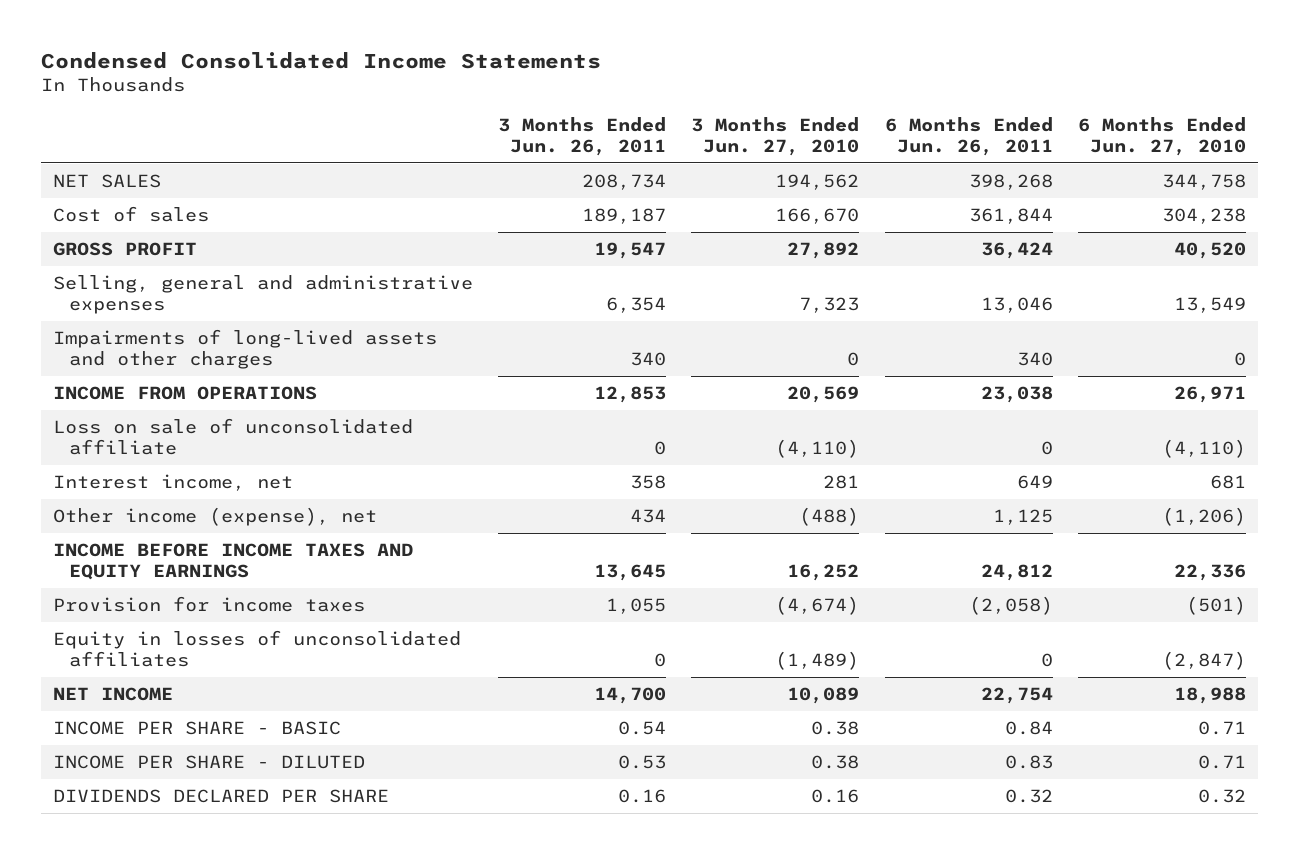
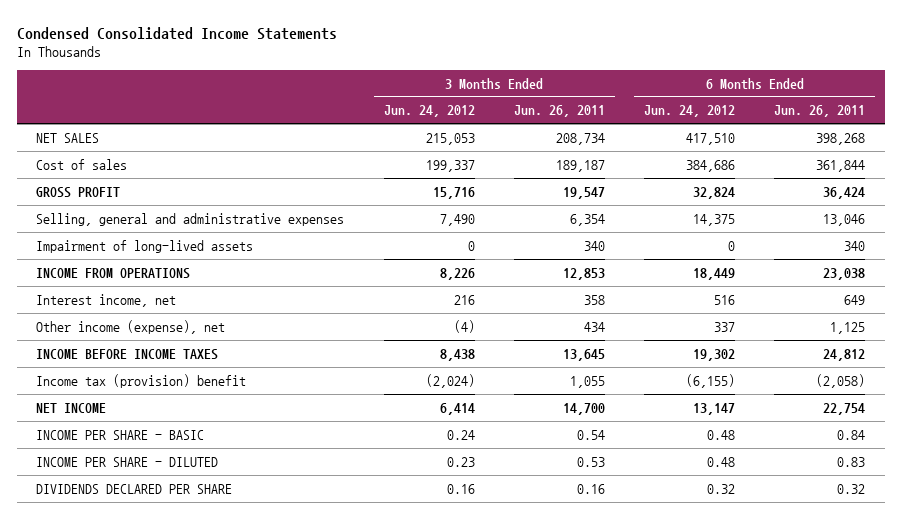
[691,117,860,156] 3 Months Ended Jun. 27, 2010 -> none
[1077,117,1246,156] 6 Months Ended Jun. 27, 2010 -> none
none -> [383,105,475,118] Jun. 24, 2012
none -> [644,105,736,118] Jun. 24, 2012
[53,329,438,369] Impairments of long-lived assets and other charges -> [36,239,254,253] Impairment of long-lived assets
[53,418,414,455] Loss on sale of unconsolidated affiliate -> none
[53,630,462,667] Equity in losses of unconsolidated affiliates -> none
[53,543,414,580] INCOME BEFORE INCOME TAXES AND EQUITY EARNINGS -> [36,348,219,360] INCOME BEFORE INCOME TAXES
[53,596,366,613] Provision for income taxes -> [36,373,247,388] Income tax (provision) benefit

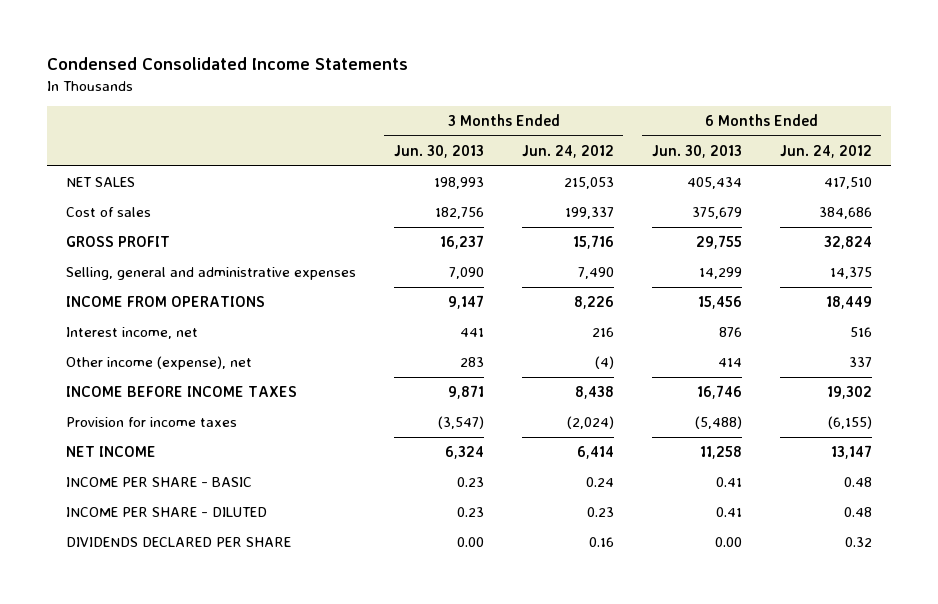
[513,105,605,118] Jun. 26, 2011 -> none
[774,105,866,118] Jun. 26, 2011 -> none
none -> [393,144,484,158] Jun. 30, 2013
none -> [651,144,742,158] Jun. 30, 2013
[36,239,254,253] Impairment of long-lived assets -> none
[36,373,247,388] Income tax (provision) benefit -> [65,417,237,428] Provision for income taxes

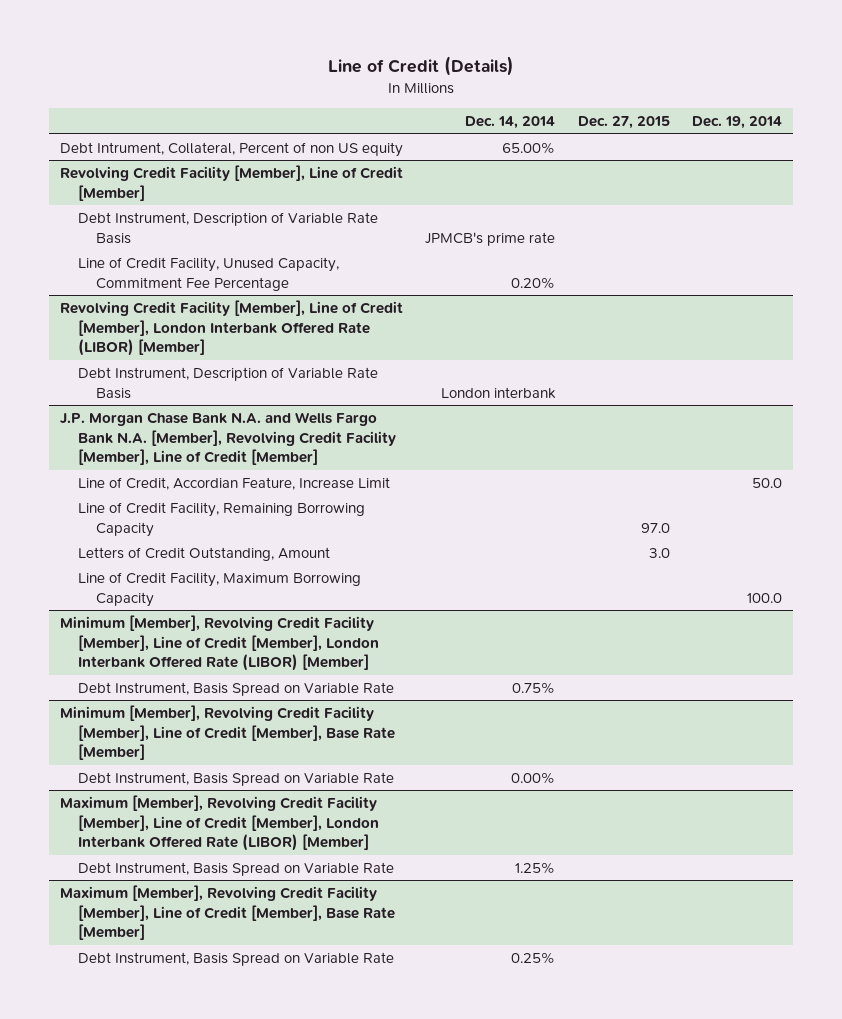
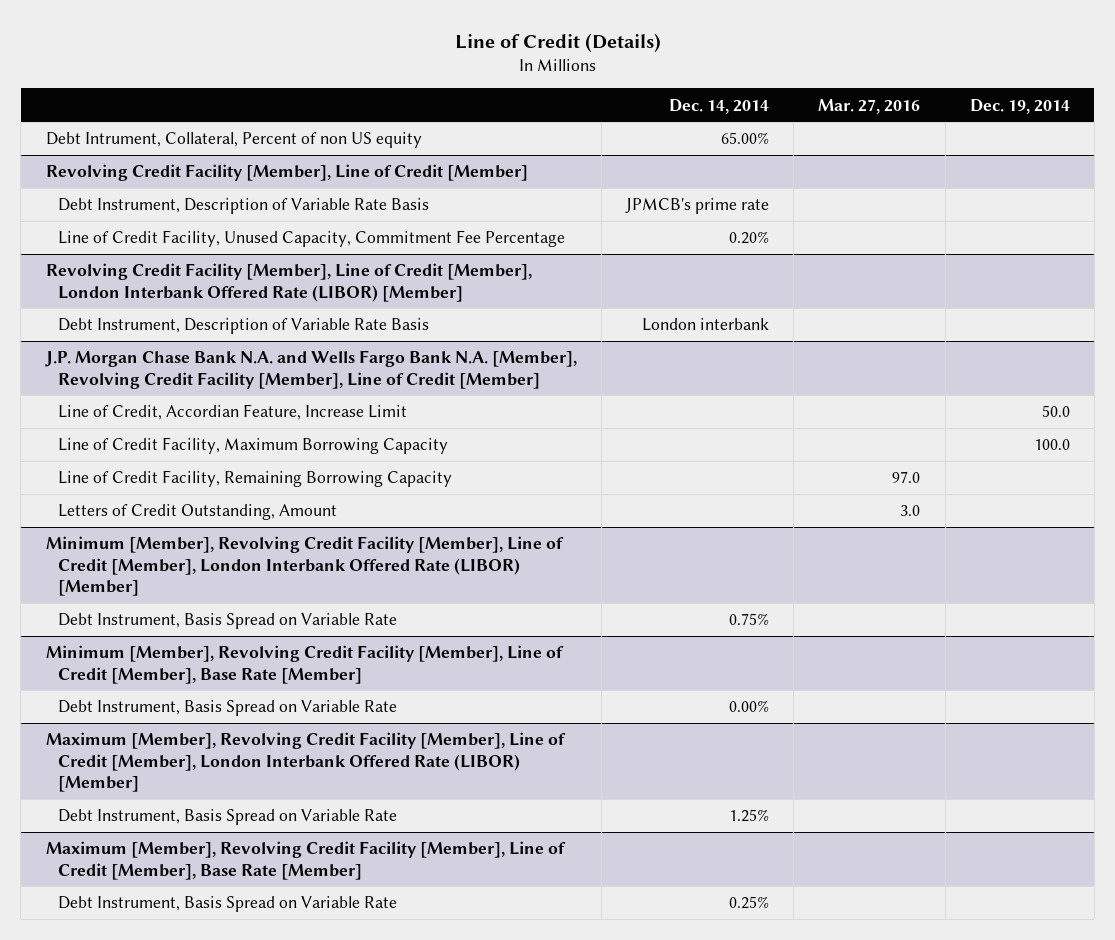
[577,115,670,129] Dec. 27, 2015 -> none
none -> [818,98,921,114] Mar. 27, 2016
[78,571,362,607] Line of Credit Facility, Maximum Borrowing Capacity -> [58,437,449,455] Line of Credit Facility, Maximum Borrowing Capacity

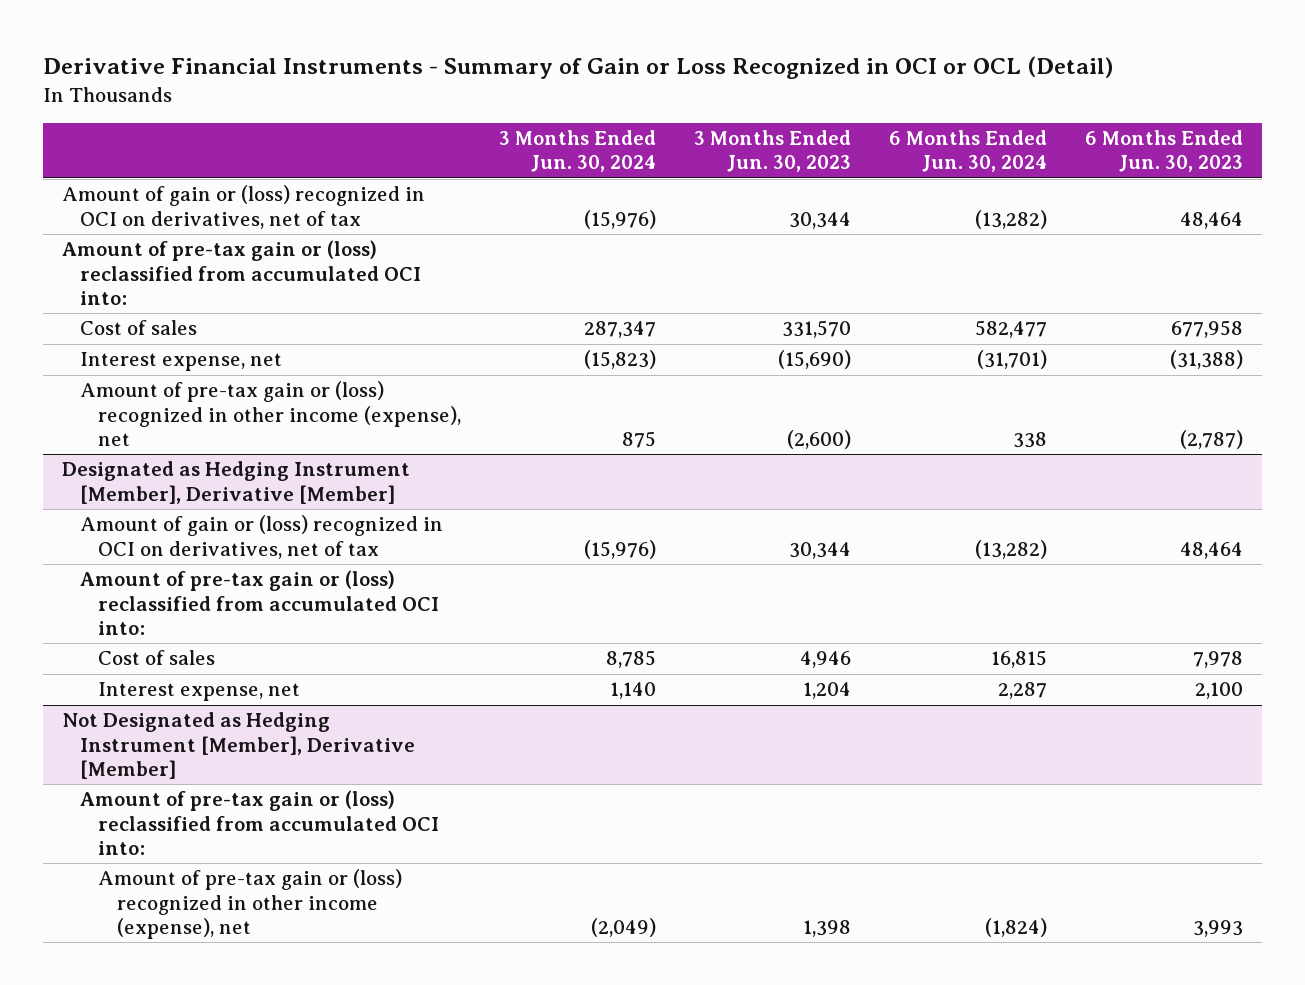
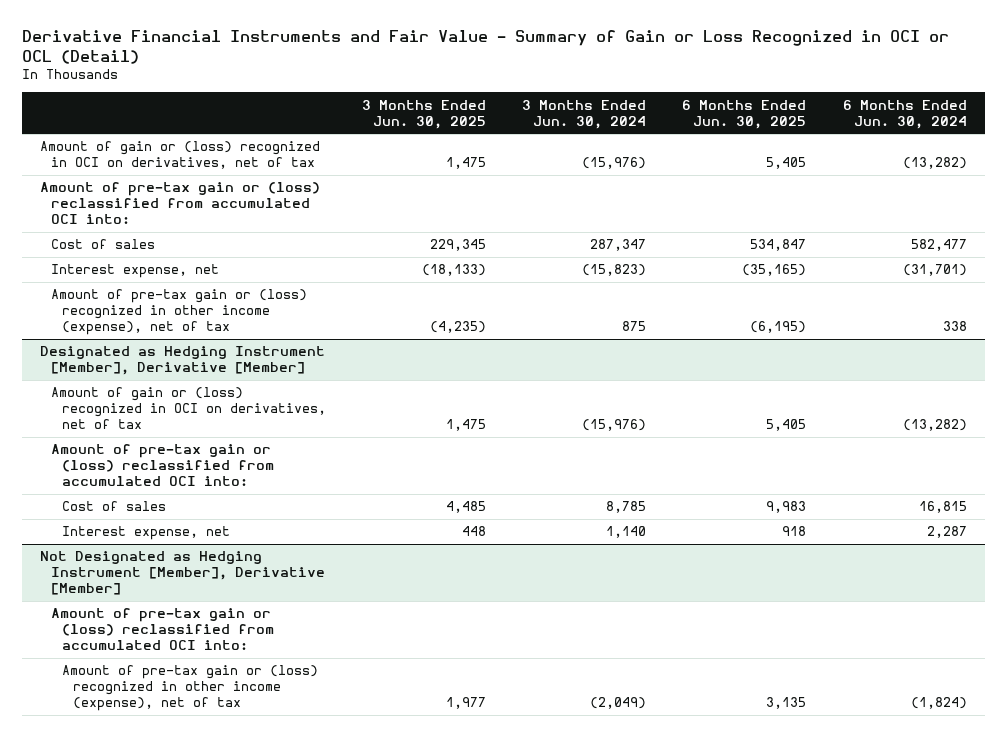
[42,56,1113,80] Derivative Financial Instruments - Summary of Gain or Loss Recognized in OCI or OCL (Detail) -> [21,29,949,64] Derivative Financial Instruments and Fair Value - Summary of Gain or Loss Recognized in OCI or OCL (Detail)
[694,129,852,173] 3 Months Ended Jun. 30, 2023 -> none
[1084,129,1243,173] 6 Months Ended Jun. 30, 2023 -> none
none -> [362,99,487,129] 3 Months Ended Jun. 30, 2025
none -> [682,99,807,129] 6 Months Ended Jun. 30, 2025
[80,381,462,447] Amount of pre-tax gain or (loss) recognized in other income (expense), net -> [50,289,307,336] Amount of pre-tax gain or (loss) recognized in other income (expense), net of tax
[98,869,403,940] Amount of pre-tax gain or (loss) recognized in other income (expense), net -> [61,665,318,712] Amount of pre-tax gain or (loss) recognized in other income (expense), net of tax

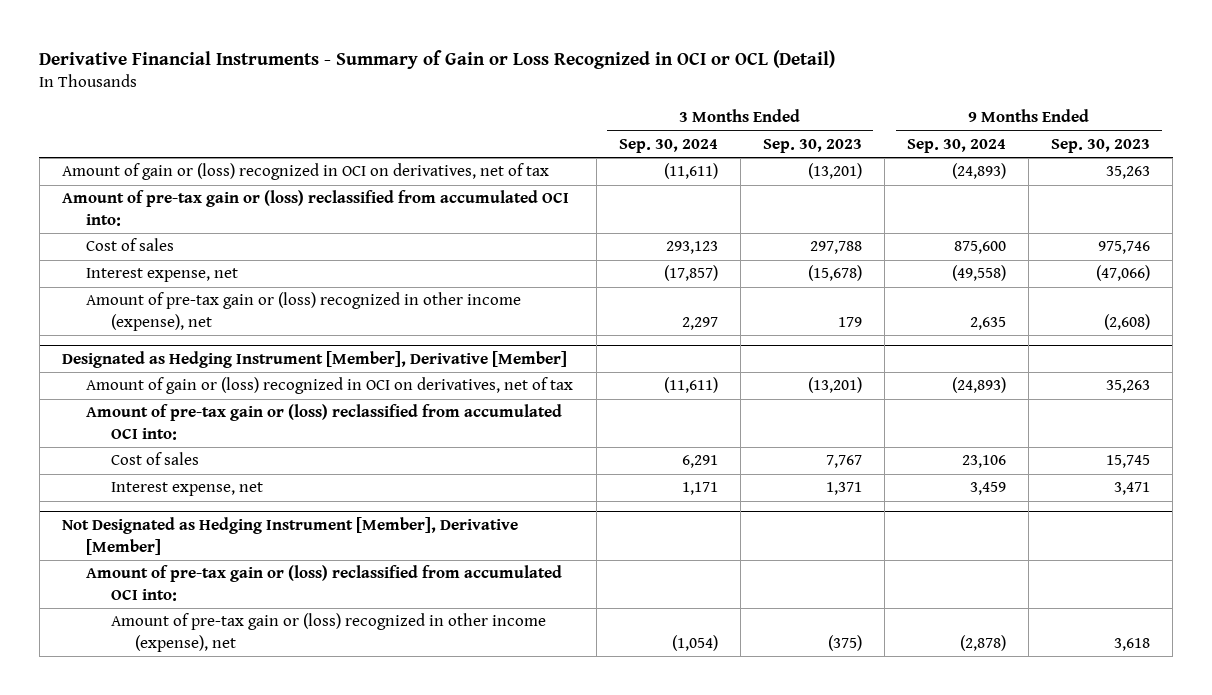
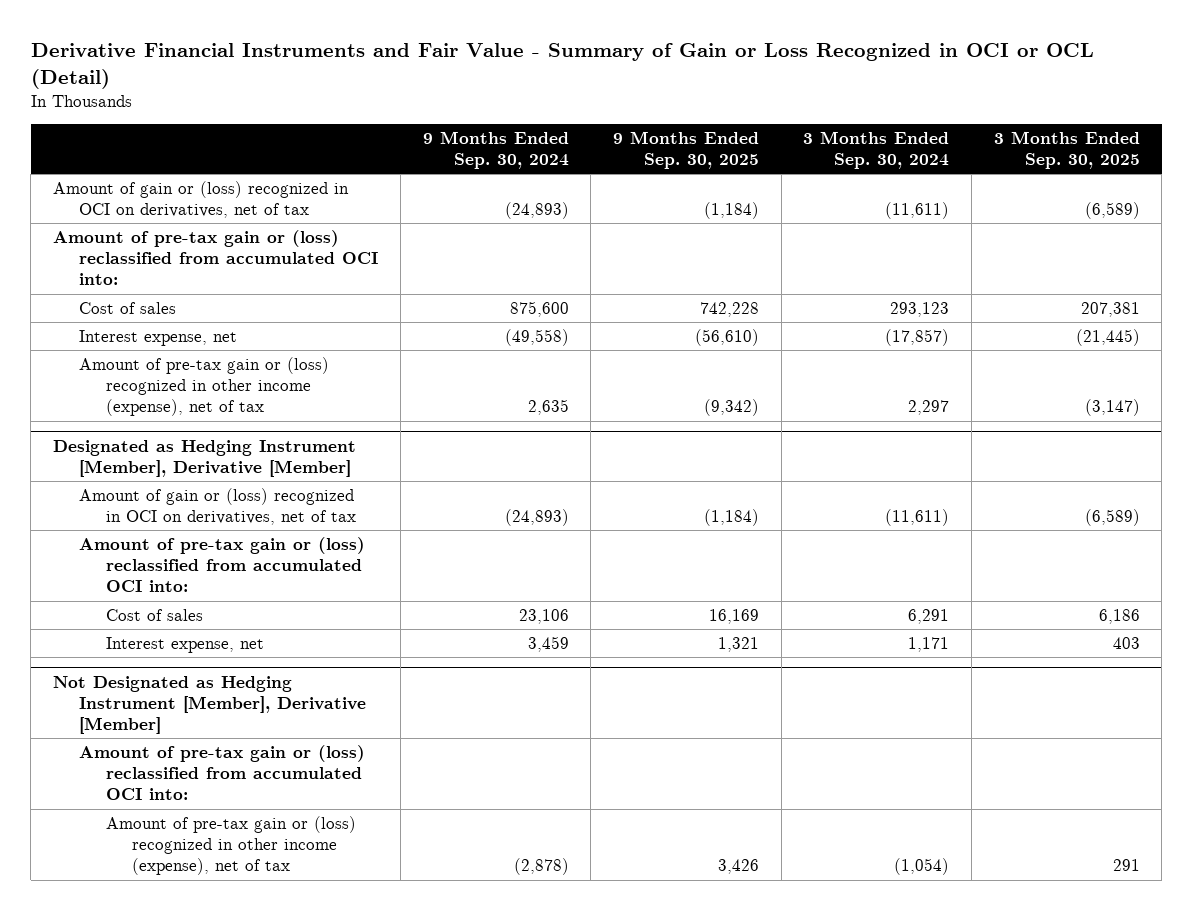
[39,50,836,70] Derivative Financial Instruments - Summary of Gain or Loss Recognized in OCI or OCL (Detail) -> [30,43,1094,89] Derivative Financial Instruments and Fair Value - Summary of Gain or Loss Recognized in OCI or OCL (Detail)
[762,139,862,154] Sep. 30, 2023 -> none
[1051,139,1151,154] Sep. 30, 2023 -> none
none -> [612,130,759,169] 9 Months Ended Sep. 30, 2025
none -> [993,130,1140,169] 3 Months Ended Sep. 30, 2025
[86,292,522,331] Amount of pre-tax gain or (loss) recognized in other income (expense), net -> [79,356,330,417] Amount of pre-tax gain or (loss) recognized in other income (expense), net of tax
[110,613,546,652] Amount of pre-tax gain or (loss) recognized in other income (expense), net -> [105,815,356,876] Amount of pre-tax gain or (loss) recognized in other income (expense), net of tax

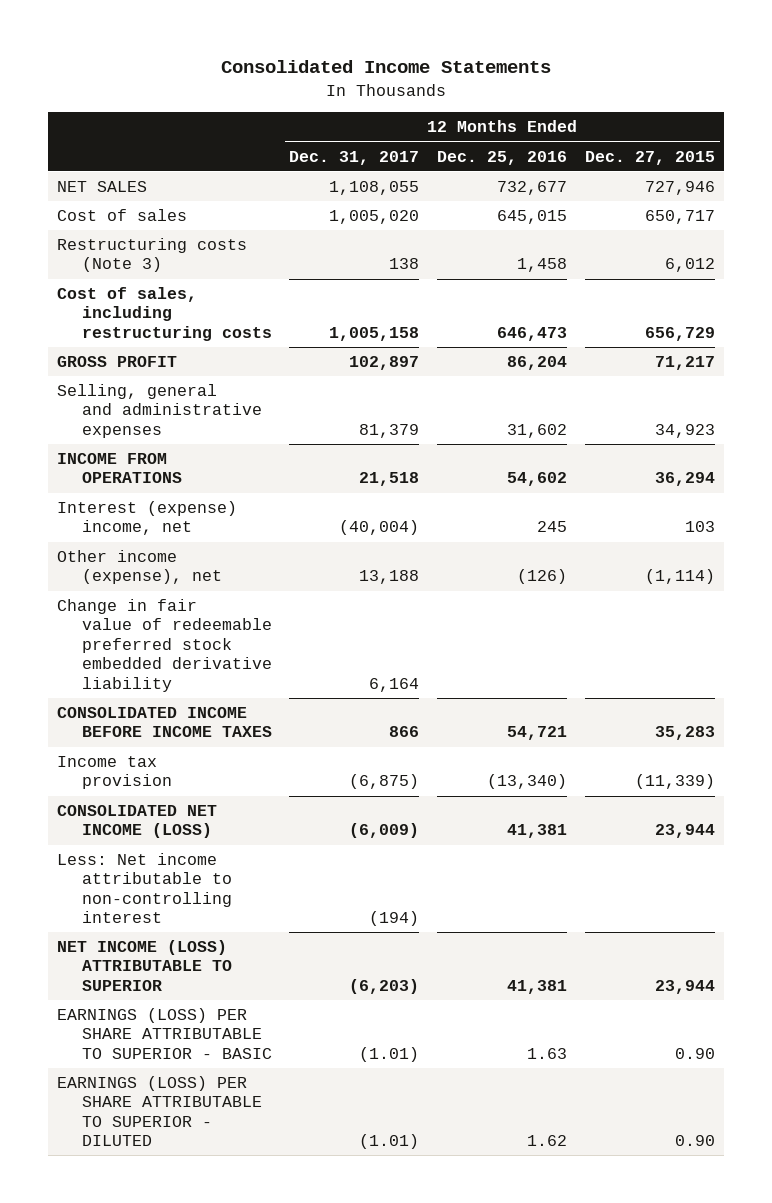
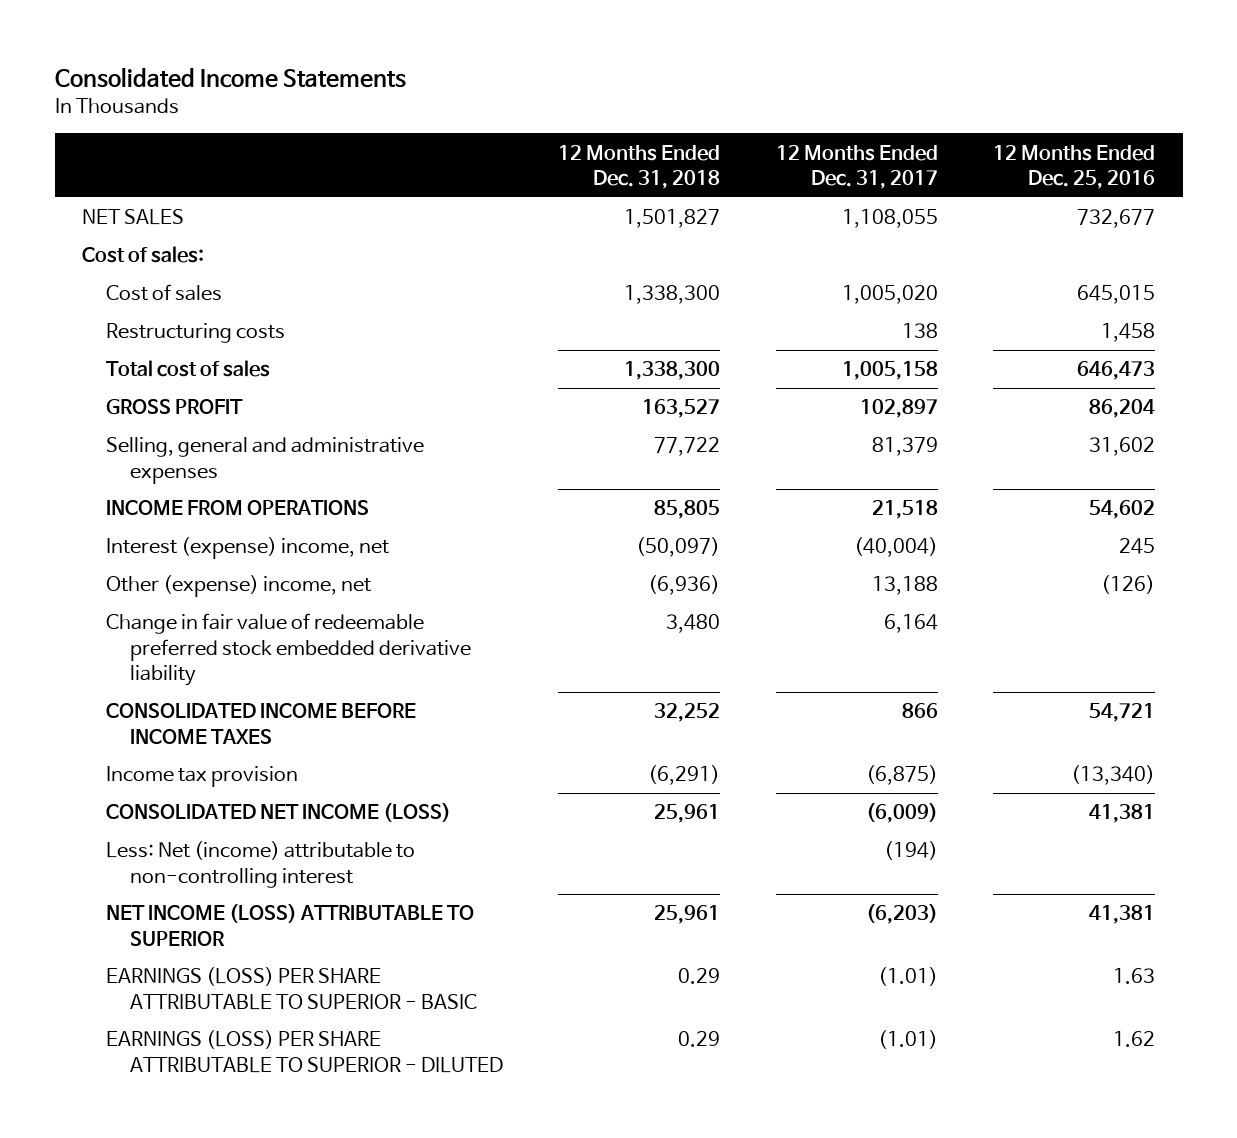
[585,150,716,165] Dec. 27, 2015 -> none
none -> [558,144,721,190] 12 Months Ended Dec. 31, 2018
none -> [82,246,205,264] Cost of sales:
[56,238,247,273] Restructuring costs (Note 3) -> [106,323,286,344] Restructuring costs
[56,287,272,341] Cost of sales, including restructuring costs -> [106,360,271,378] Total cost of sales
[56,550,222,585] Other income (expense), net -> [106,575,372,598] Other (expense) income, net
[56,853,232,924] Less: Net income attributable to non-controlling interest -> [106,841,416,888] Less: Net (income) attributable to non-controlling interest

